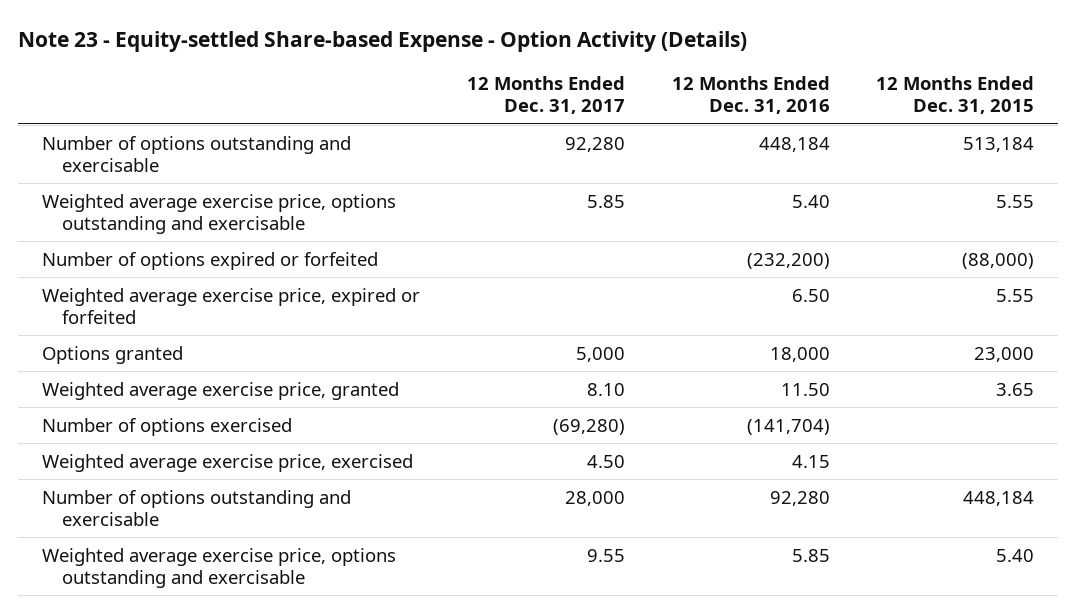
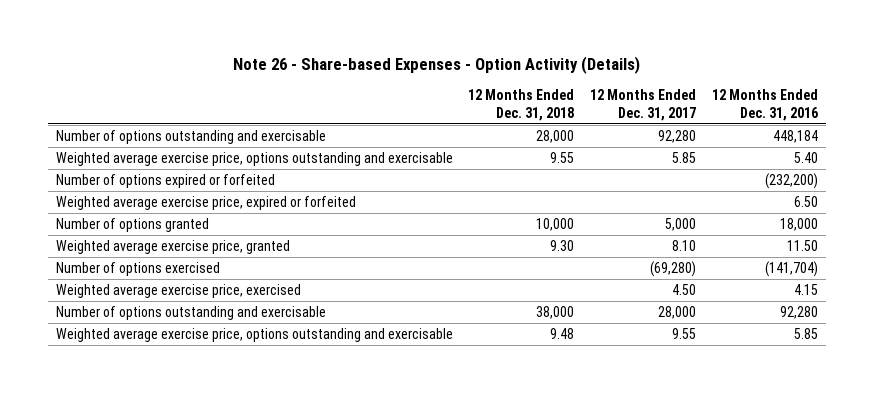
[18,30,748,52] Note 23 - Equity-settled Share-based Expense - Option Activity (Details) -> [232,55,640,74] Note 26 - Share-based Expenses - Option Activity (Details)
[876,75,1035,114] 12 Months Ended Dec. 31, 2015 -> none
none -> [468,88,575,121] 12 Months Ended Dec. 31, 2018
[41,345,183,364] Options granted -> [55,217,209,232] Number of options granted

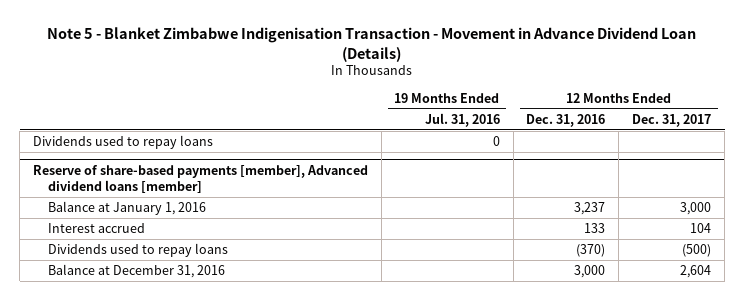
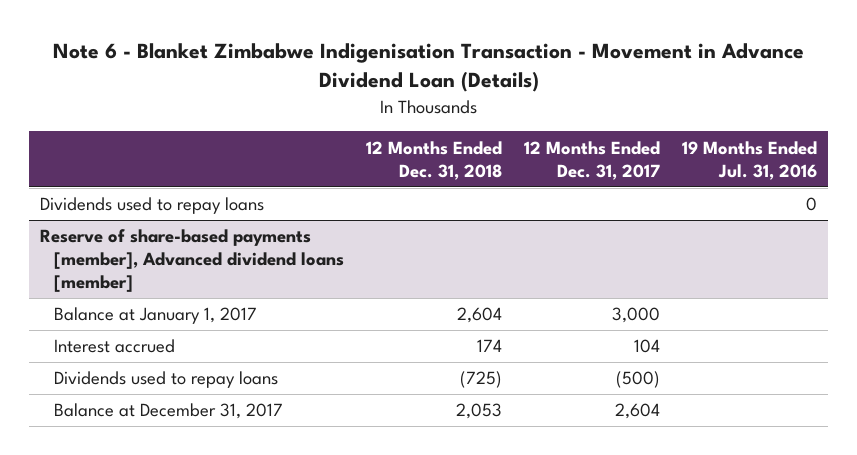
[47,27,697,62] Note 5 - Blanket Zimbabwe Indigenisation Transaction - Movement in Advance Dividend Loan (Details) -> [52,43,804,93] Note 6 - Blanket Zimbabwe Indigenisation Transaction - Movement in Advance Dividend Loan (Details)
[526,113,606,127] Dec. 31, 2016 -> none
none -> [365,140,502,180] 12 Months Ended Dec. 31, 2018
[48,201,207,216] Balance at January 1, 2016 -> [53,307,257,325] Balance at January 1, 2017
[48,264,226,279] Balance at December 31, 2016 -> [53,403,283,420] Balance at December 31, 2017

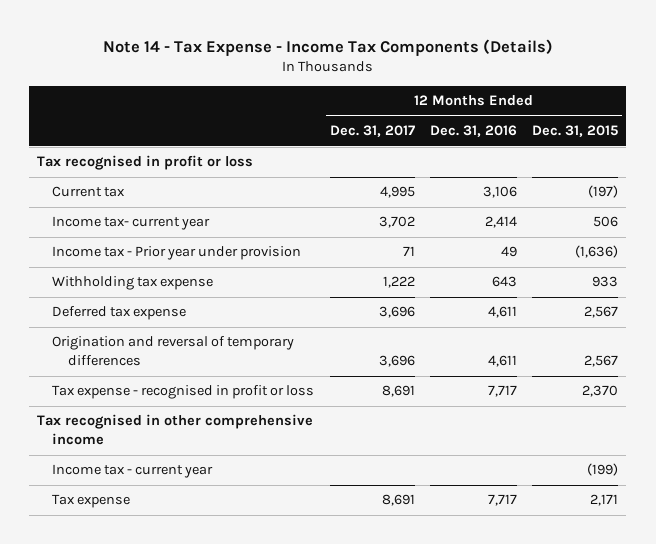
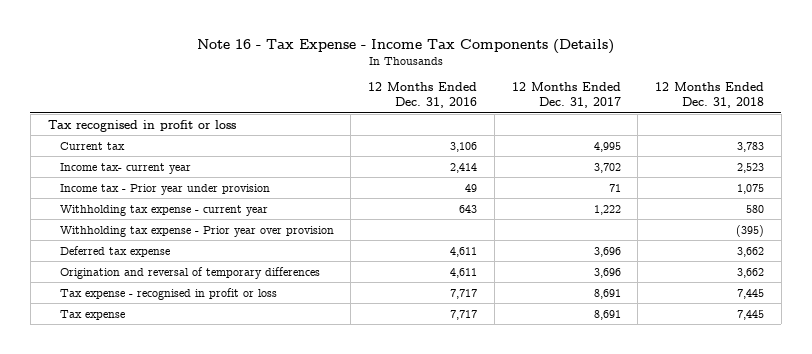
[102,38,553,56] Note 14 - Tax Expense - Income Tax Components (Details) -> [196,38,614,54] Note 16 - Tax Expense - Income Tax Components (Details)
[532,125,619,138] Dec. 31, 2015 -> none
none -> [655,82,765,109] 12 Months Ended Dec. 31, 2018
[52,276,214,291] Withholding tax expense -> [59,204,268,216] Withholding tax expense - current year
none -> [59,225,334,237] Withholding tax expense - Prior year over provision
[37,414,314,446] Tax recognised in other comprehensive income -> none
[52,464,214,479] Income tax - current year -> none

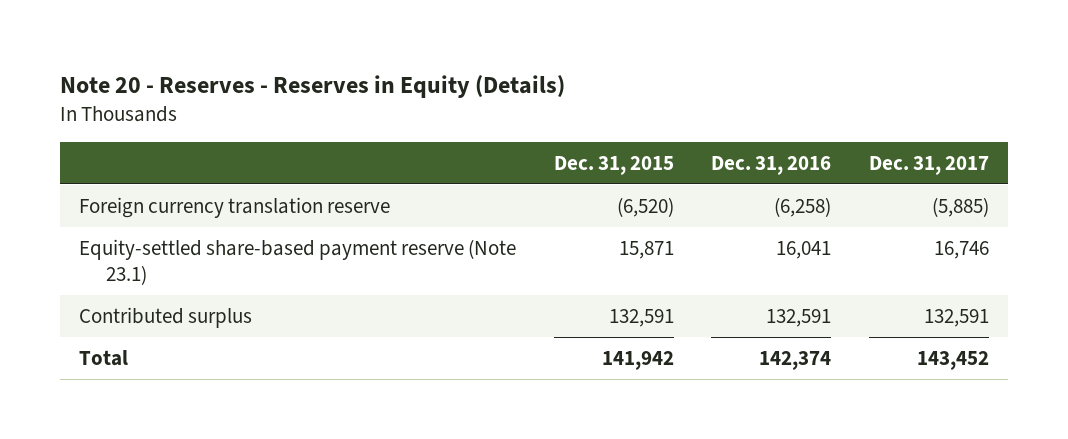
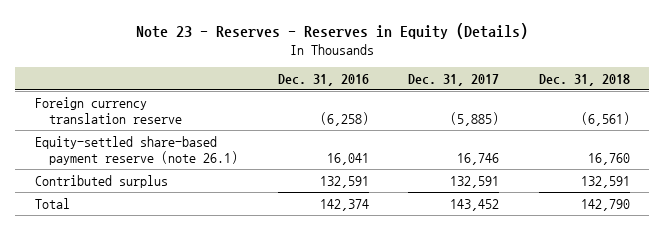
[60,74,566,98] Note 20 - Reserves - Reserves in Equity (Details) -> [136,22,529,39] Note 23 - Reserves - Reserves in Equity (Details)
[553,155,674,175] Dec. 31, 2015 -> none
none -> [538,73,630,86] Dec. 31, 2018
[78,238,516,286] Equity-settled share-based payment reserve (Note 23.1) -> [35,135,239,165] Equity-settled share-based payment reserve (note 26.1)

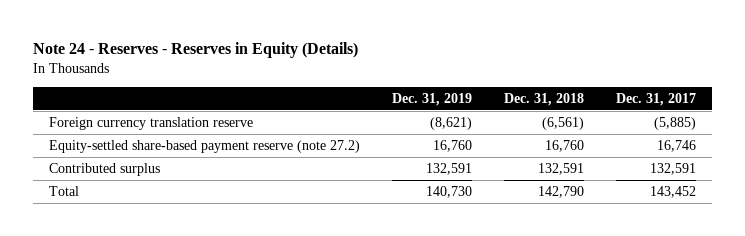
[136,22,529,39] Note 23 - Reserves - Reserves in Equity (Details) -> [32,42,358,59] Note 24 - Reserves - Reserves in Equity (Details)
[277,73,369,86] Dec. 31, 2016 -> none
none -> [391,93,472,107] Dec. 31, 2019
[35,135,239,165] Equity-settled share-based payment reserve (note 26.1) -> [48,139,360,153] Equity-settled share-based payment reserve (note 27.2)

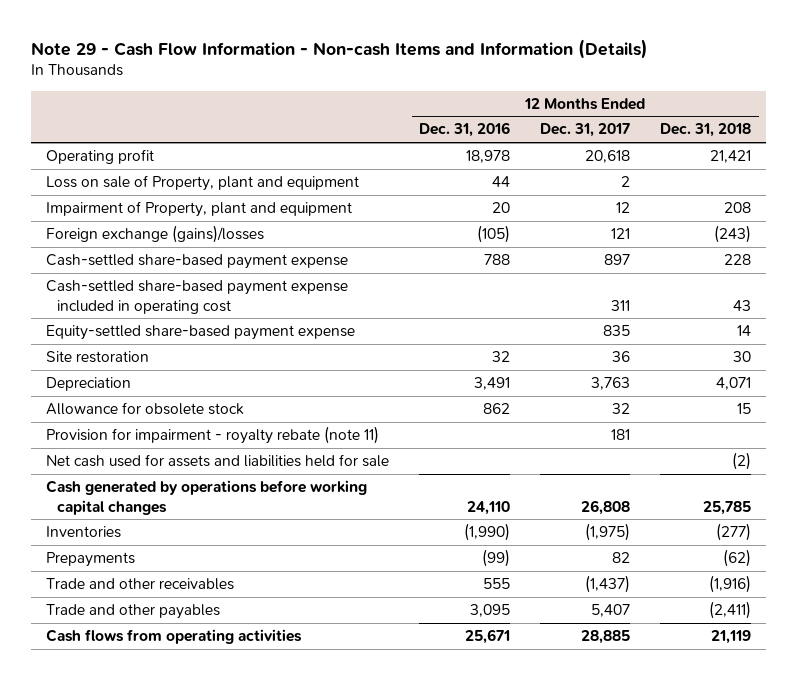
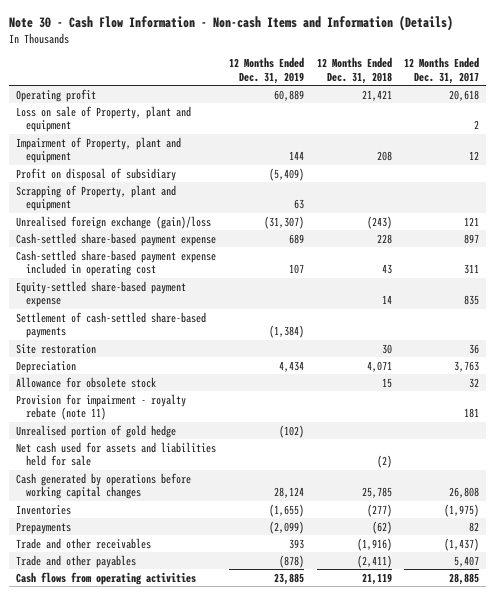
[30,38,648,59] Note 29 - Cash Flow Information - Non-cash Items and Information (Details) -> [9,15,454,32] Note 30 - Cash Flow Information - Non-cash Items and Information (Details)
[419,122,511,138] Dec. 31, 2016 -> none
none -> [228,57,304,84] 12 Months Ended Dec. 31, 2019
none -> [15,167,176,181] Profit on disposal of subsidiary
none -> [15,184,176,212] Scrapping of Property, plant and equipment
[45,225,264,244] Foreign exchange (gains)/losses -> [15,215,211,229] Unrealised foreign exchange (gain)/loss
none -> [15,311,206,339] Settlement of cash-settled share-based payments
none -> [15,424,176,438] Unrealised portion of gold hedge

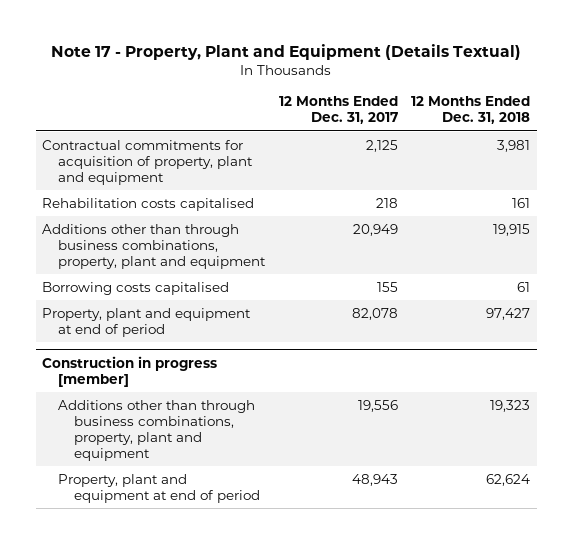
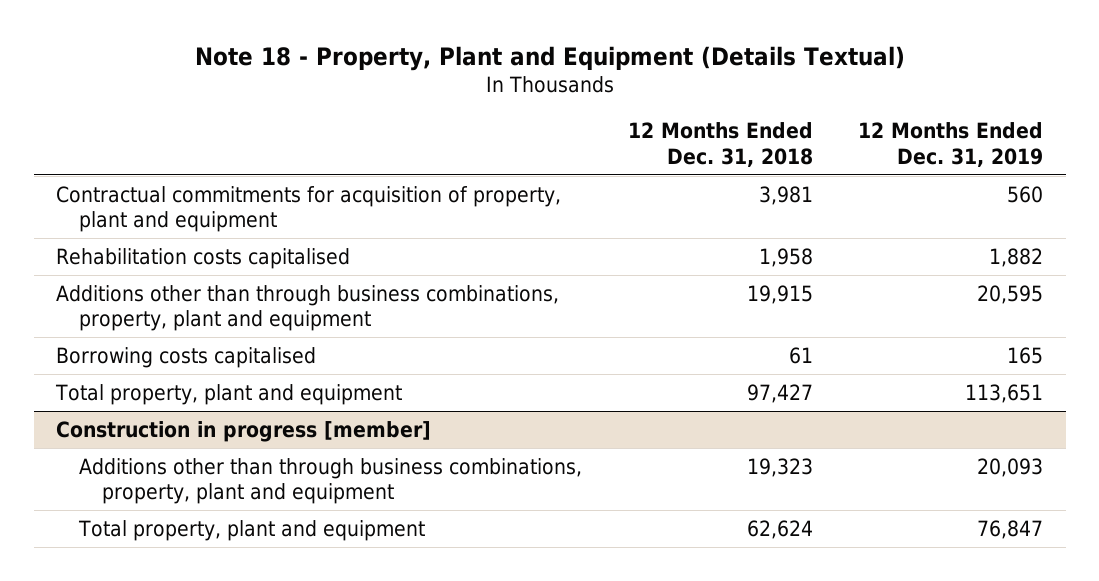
[51,43,522,60] Note 17 - Property, Plant and Equipment (Details Textual) -> [194,46,905,72] Note 18 - Property, Plant and Equipment (Details Textual)
[278,96,398,125] 12 Months Ended Dec. 31, 2017 -> none
none -> [857,122,1043,167] 12 Months Ended Dec. 31, 2019
[512,197,531,208] 161 -> [758,247,813,267] 1,958
[42,307,252,337] Property, plant and equipment at end of period -> [55,383,403,405] Total property, plant and equipment
[58,473,260,503] Property, plant and equipment at end of period -> [78,519,426,541] Total property, plant and equipment

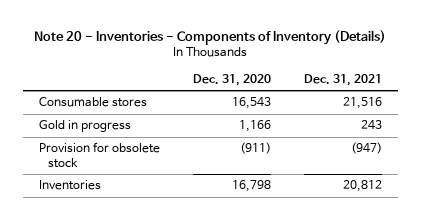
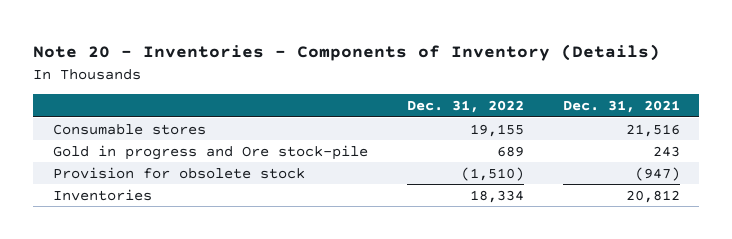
[192,74,271,87] Dec. 31, 2020 -> none
none -> [406,100,524,114] Dec. 31, 2022
[39,120,132,133] Gold in progress -> [52,144,368,160] Gold in progress and Ore stock-pile

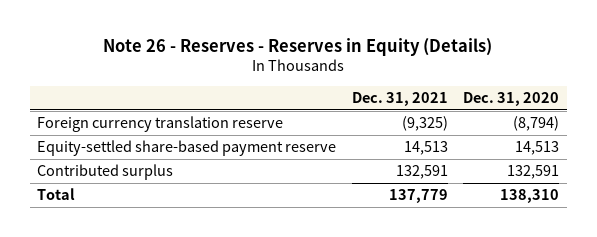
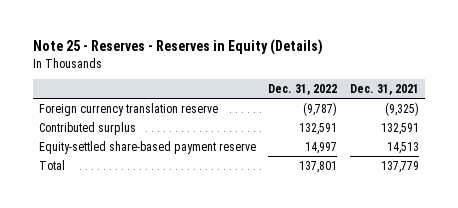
[103,38,493,57] Note 26 - Reserves - Reserves in Equity (Details) -> [32,39,323,56] Note 25 - Reserves - Reserves in Equity (Details)
[463,92,560,107] Dec. 31, 2020 -> none
none -> [268,83,338,95] Dec. 31, 2022
[37,140,337,157] Equity-settled share-based payment reserve -> [38,140,256,154] Equity-settled share-based payment reserve

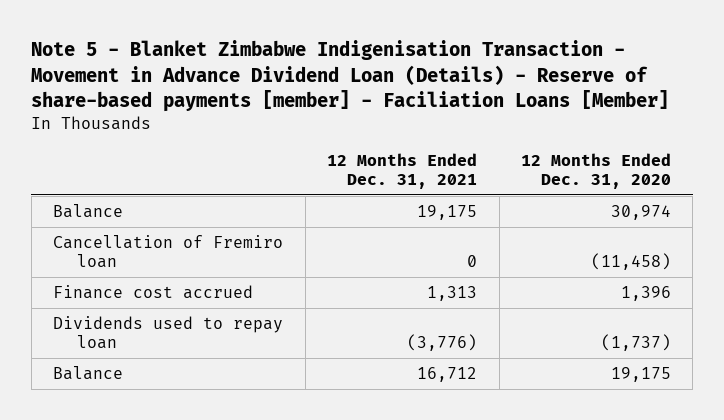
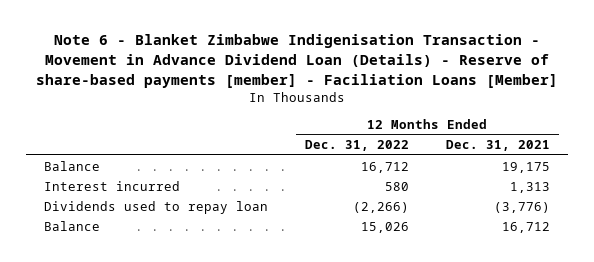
[31,40,670,112] Note 5 - Blanket Zimbabwe Indigenisation Transaction - Movement in Advance Dividend Loan (Details) - Reserve of share-based payments [member] - Faciliation Loans [Member] -> [35,34,558,88] Note 6 - Blanket Zimbabwe Indigenisation Transaction - Movement in Advance Dividend Loan (Details) - Reserve of share-based payments [member] - Faciliation Loans [Member]
[520,152,671,189] 12 Months Ended Dec. 31, 2020 -> none
none -> [304,140,409,152] Dec. 31, 2022
[53,235,284,269] Cancellation of Fremiro loan -> none
[53,285,254,300] Finance cost accrued -> [44,180,181,191] Interest incurred

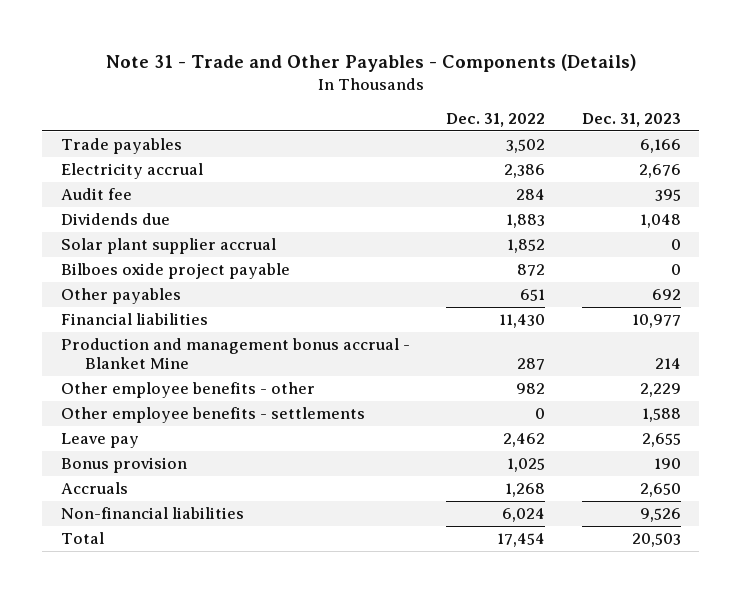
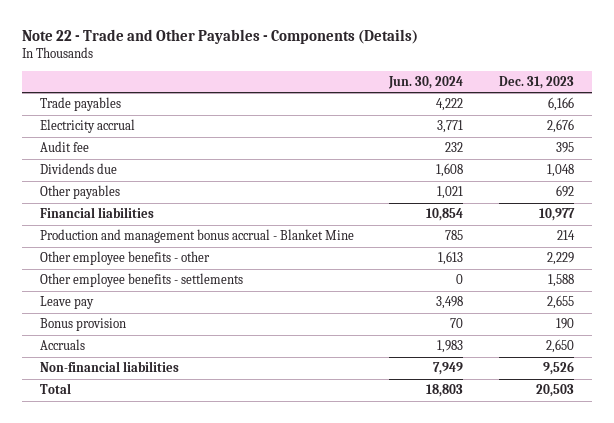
[105,53,637,72] Note 31 - Trade and Other Payables - Components (Details) -> [21,29,418,45] Note 22 - Trade and Other Payables - Components (Details)
[446,113,546,128] Dec. 31, 2022 -> none
none -> [388,75,464,89] Jun. 30, 2024
[60,238,276,255] Solar plant supplier accrual -> none
[60,263,290,280] Bilboes oxide project payable -> none

